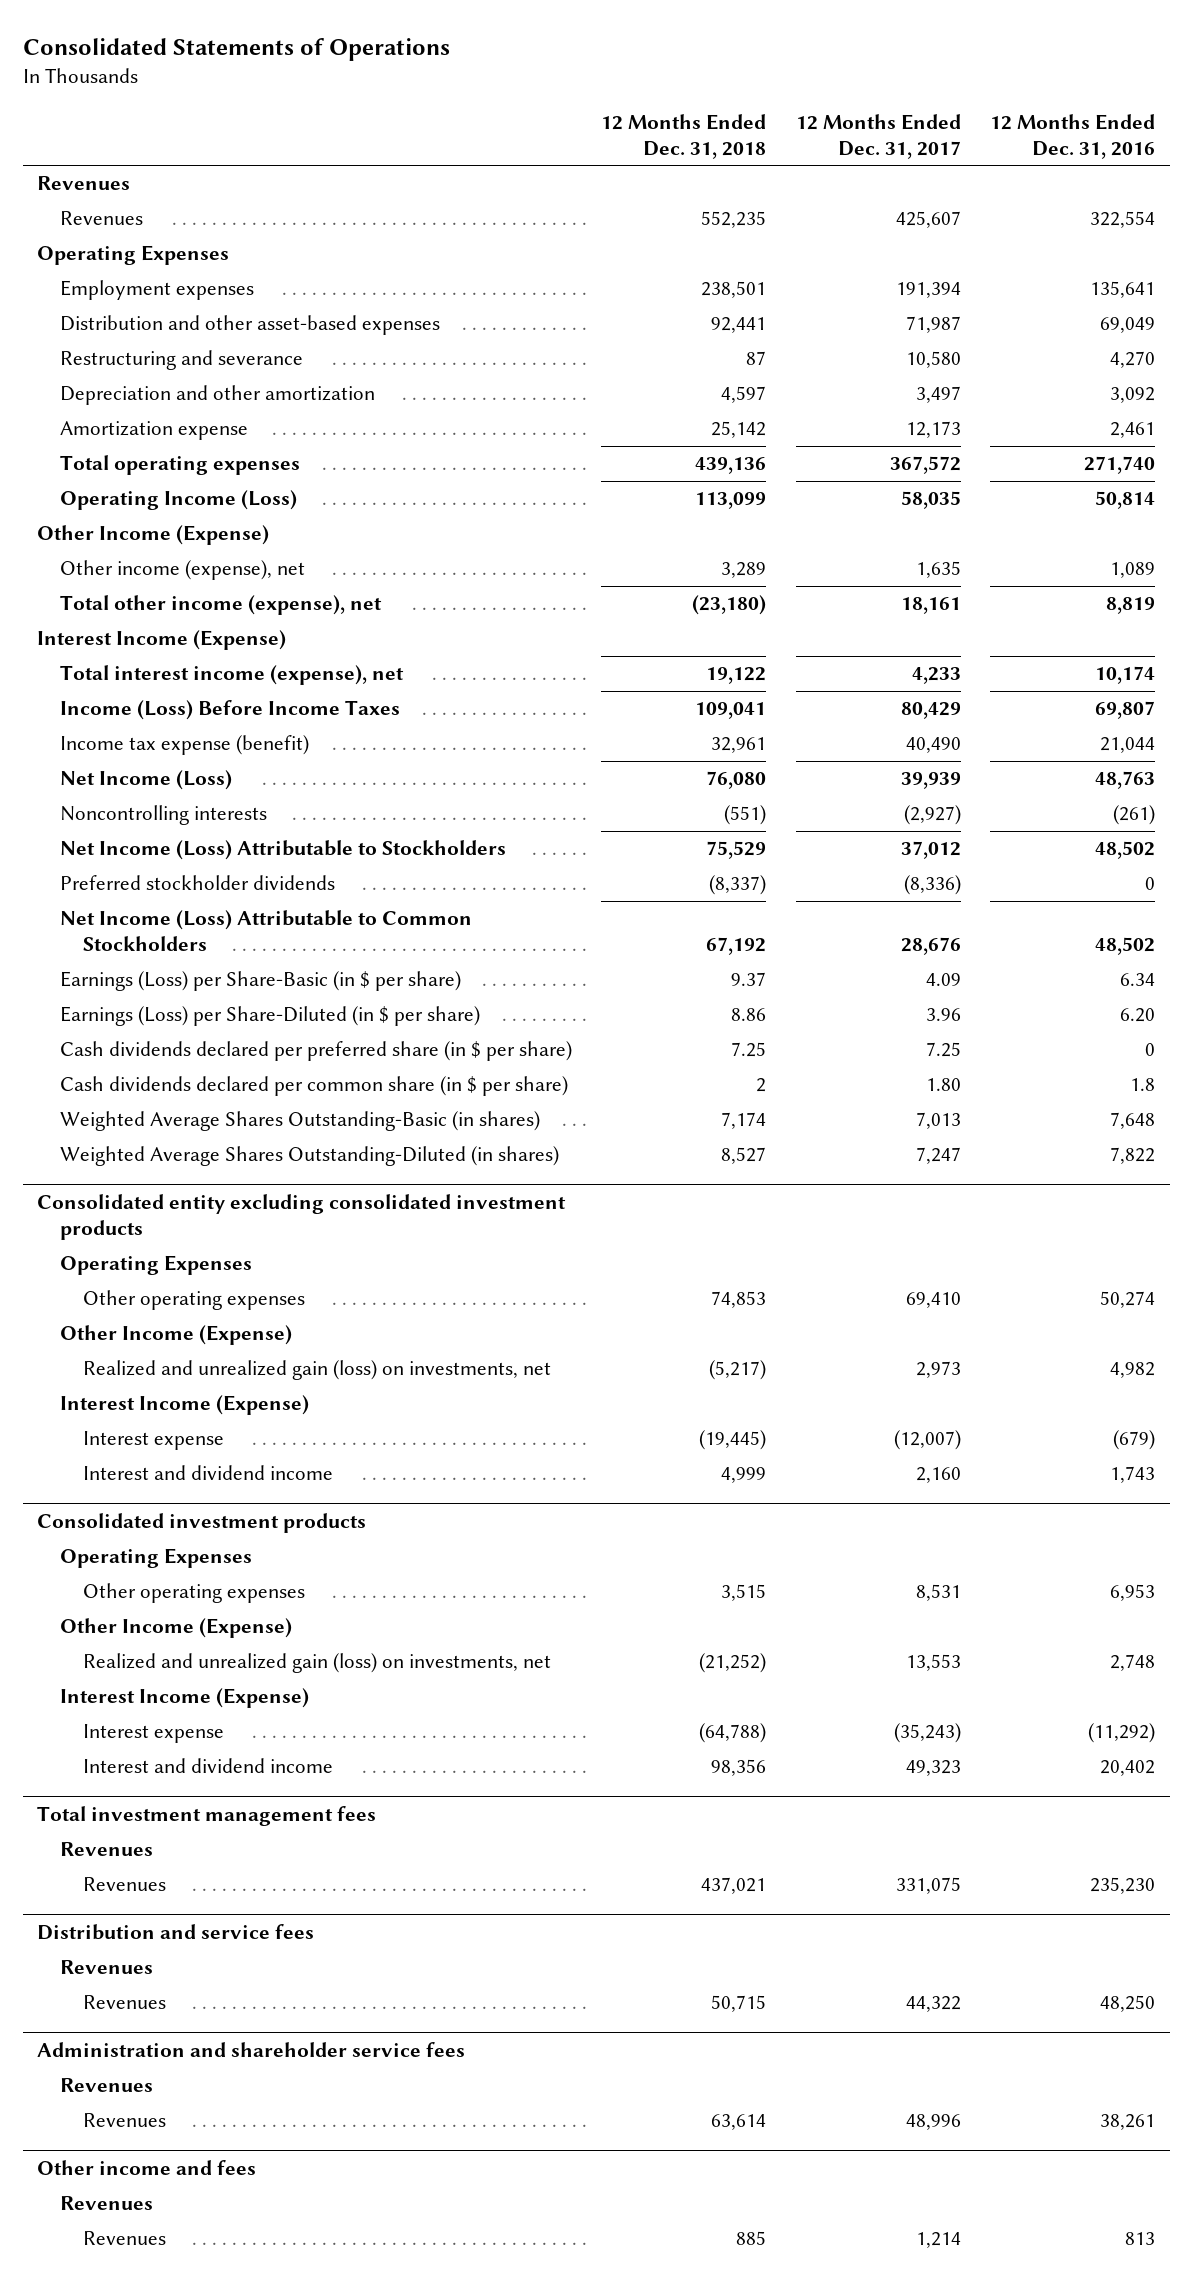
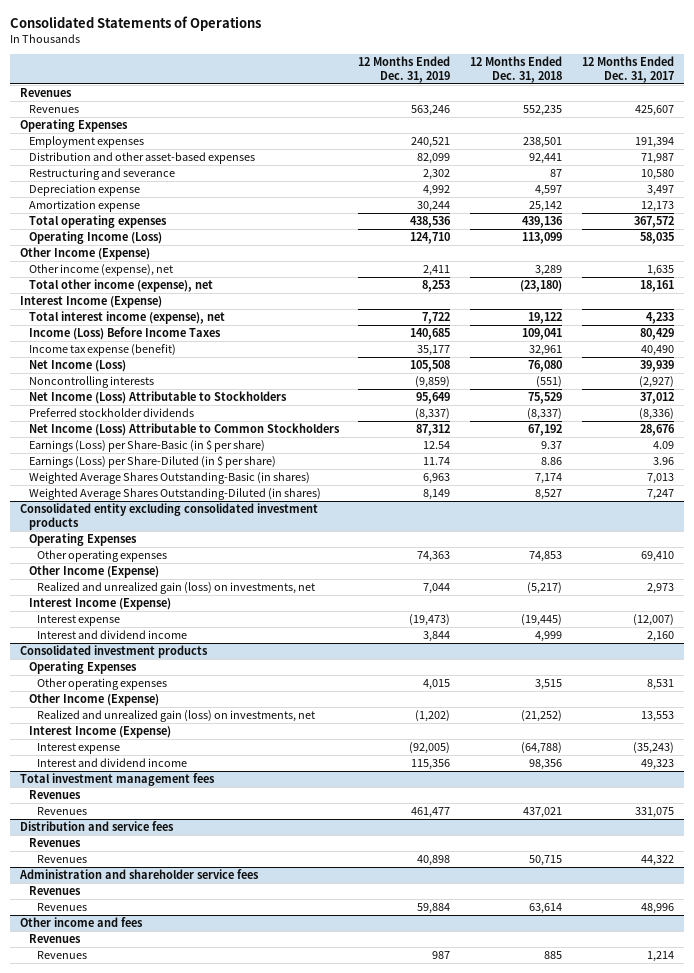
[990,113,1156,159] 12 Months Ended Dec. 31, 2016 -> none
none -> [358,56,451,83] 12 Months Ended Dec. 31, 2019
[59,385,375,406] Depreciation and other amortization -> [28,184,140,197] Depreciation expense
[59,1041,572,1062] Cash dividends declared per preferred share (in $ per share) -> none
[59,1076,568,1097] Cash dividends declared per common share (in $ per share) -> none

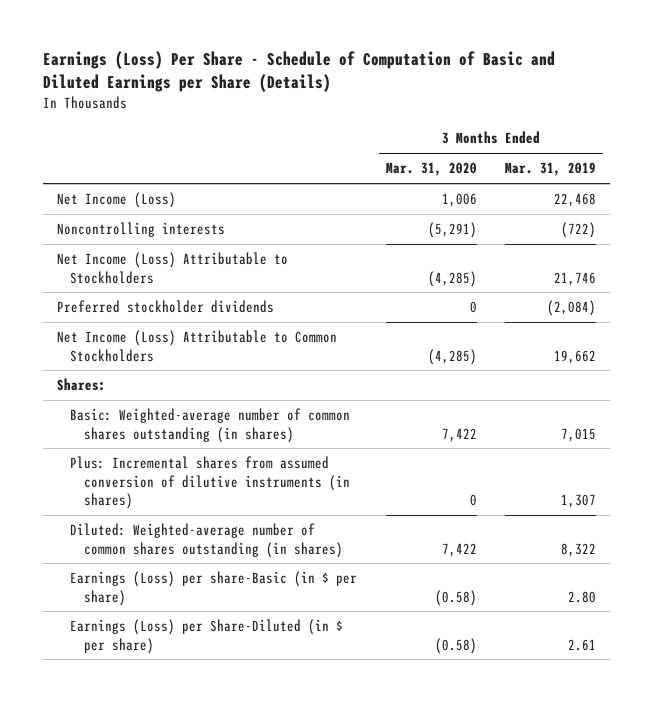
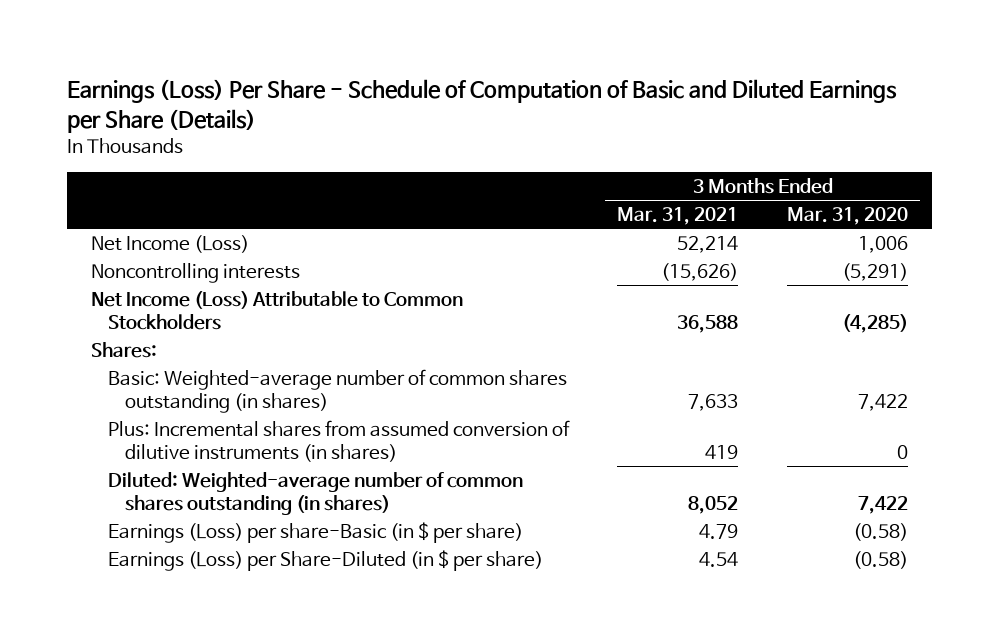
[504,162,596,177] Mar. 31, 2019 -> none
none -> [617,207,739,226] Mar. 31, 2021
[56,252,288,284] Net Income (Loss) Attributable to Stockholders -> none
[56,300,274,314] Preferred stockholder dividends -> none

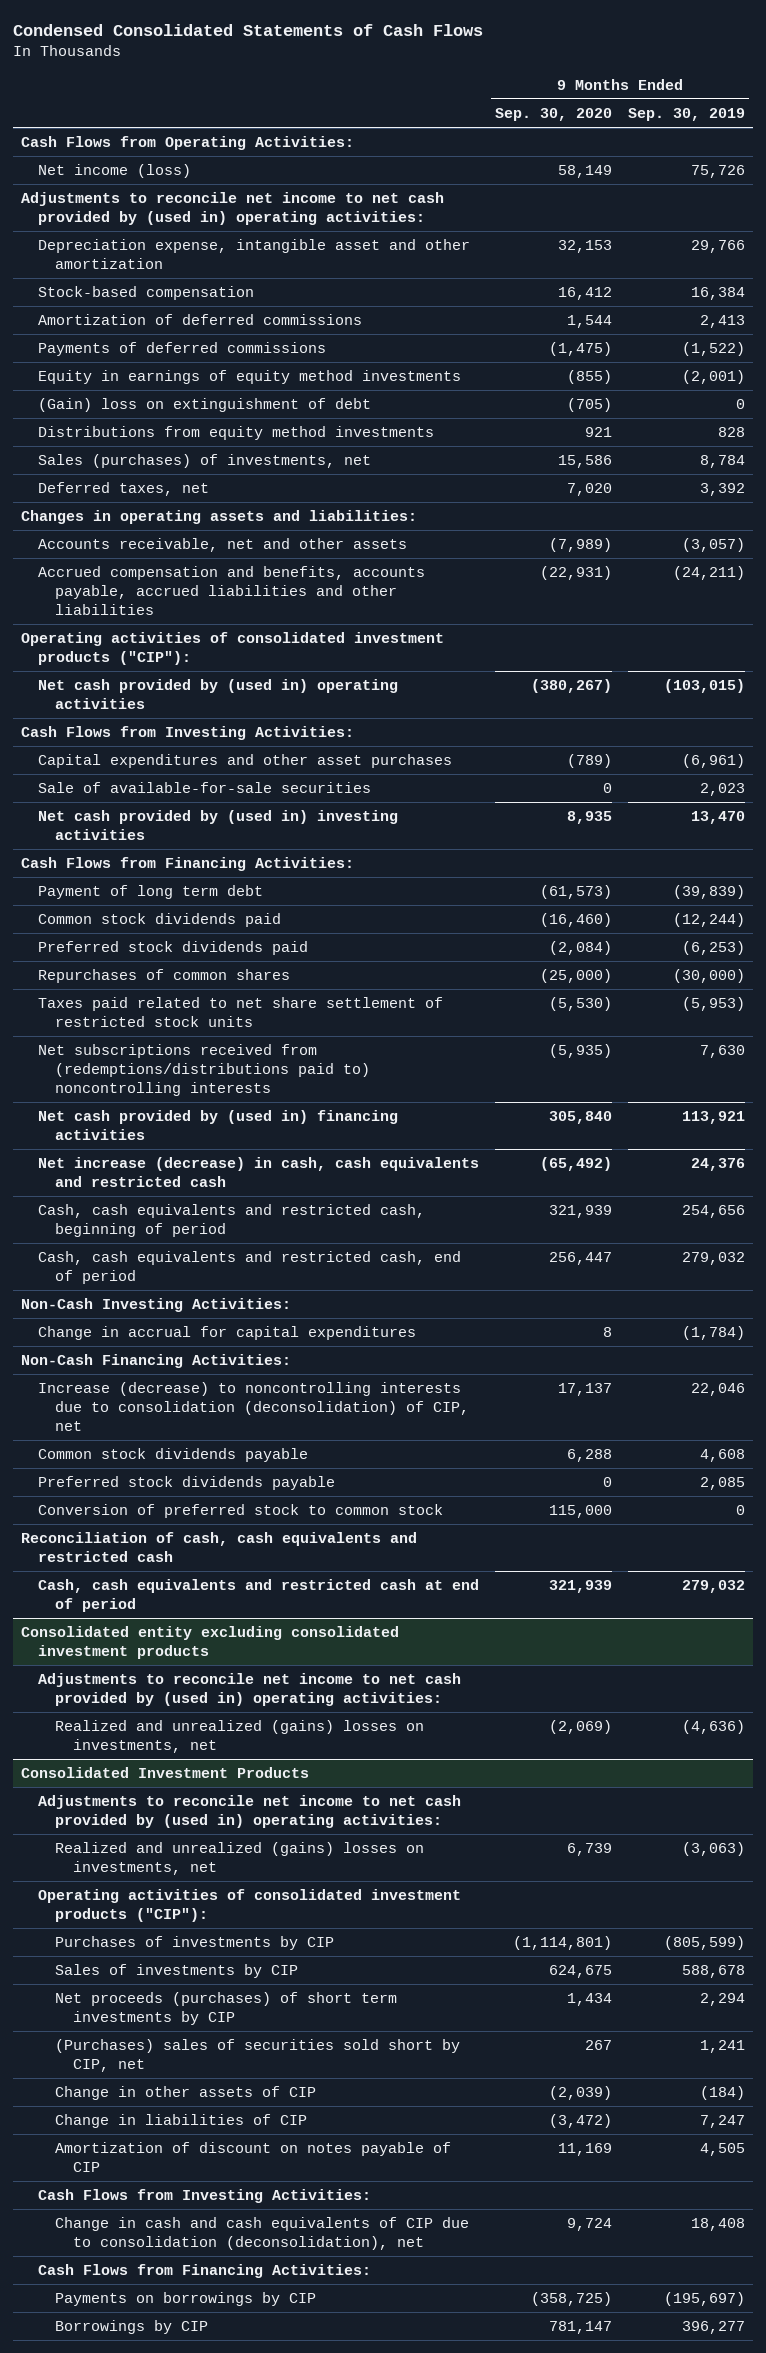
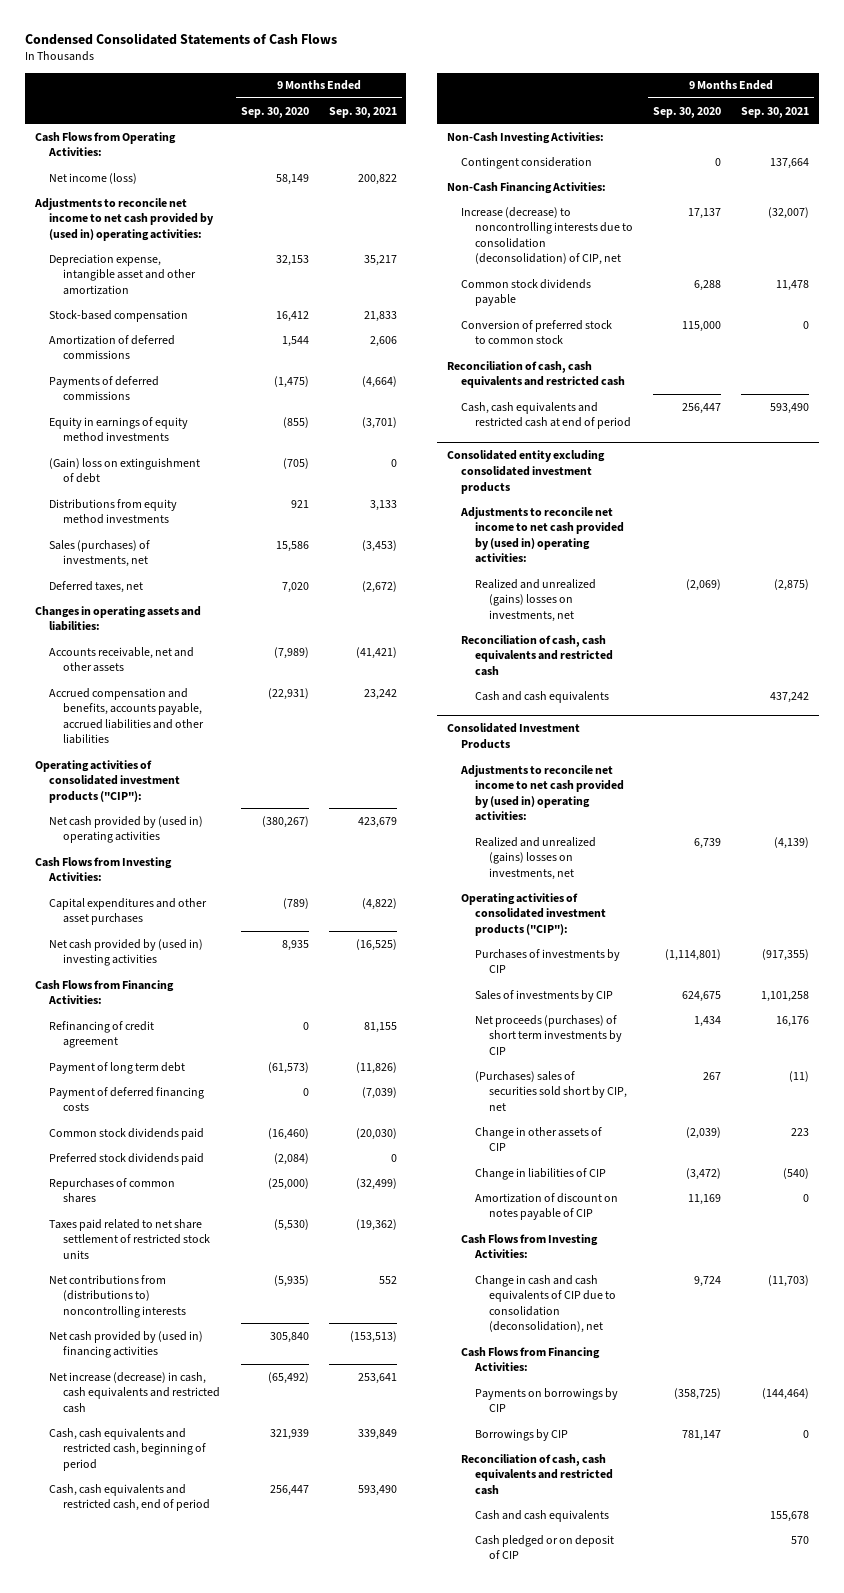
[628,107,746,121] Sep. 30, 2019 -> none
none -> [328,106,397,118] Sep. 30, 2021
[37,781,371,793] Sale of available-for-sale securities -> none
none -> [48,1020,154,1049] Refinancing of credit agreement
none -> [48,1086,204,1112] Payment of deferred financing costs
[37,1043,371,1097] Net subscriptions received from (redemptions/distributions paid to) noncontrolling interests -> [48,1274,186,1318] Net contributions from (distributions to) noncontrolling interests
[37,1325,416,1340] Change in accrual for capital expenditures -> none
none -> [461,156,593,169] Contingent consideration
[37,1475,335,1490] Preferred stock dividends payable -> none
[549,1579,613,1593] 321,939 -> [681,402,721,414] 256,447
none -> [461,634,614,676] Reconciliation of cash, cash equivalents and restricted cash
none -> [475,690,610,703] Cash and cash equivalents
none -> [461,1453,614,1495] Reconciliation of cash, cash equivalents and restricted cash
none -> [475,1509,610,1522] Cash and cash equivalents
none -> [475,1534,615,1560] Cash pledged or on deposit of CIP

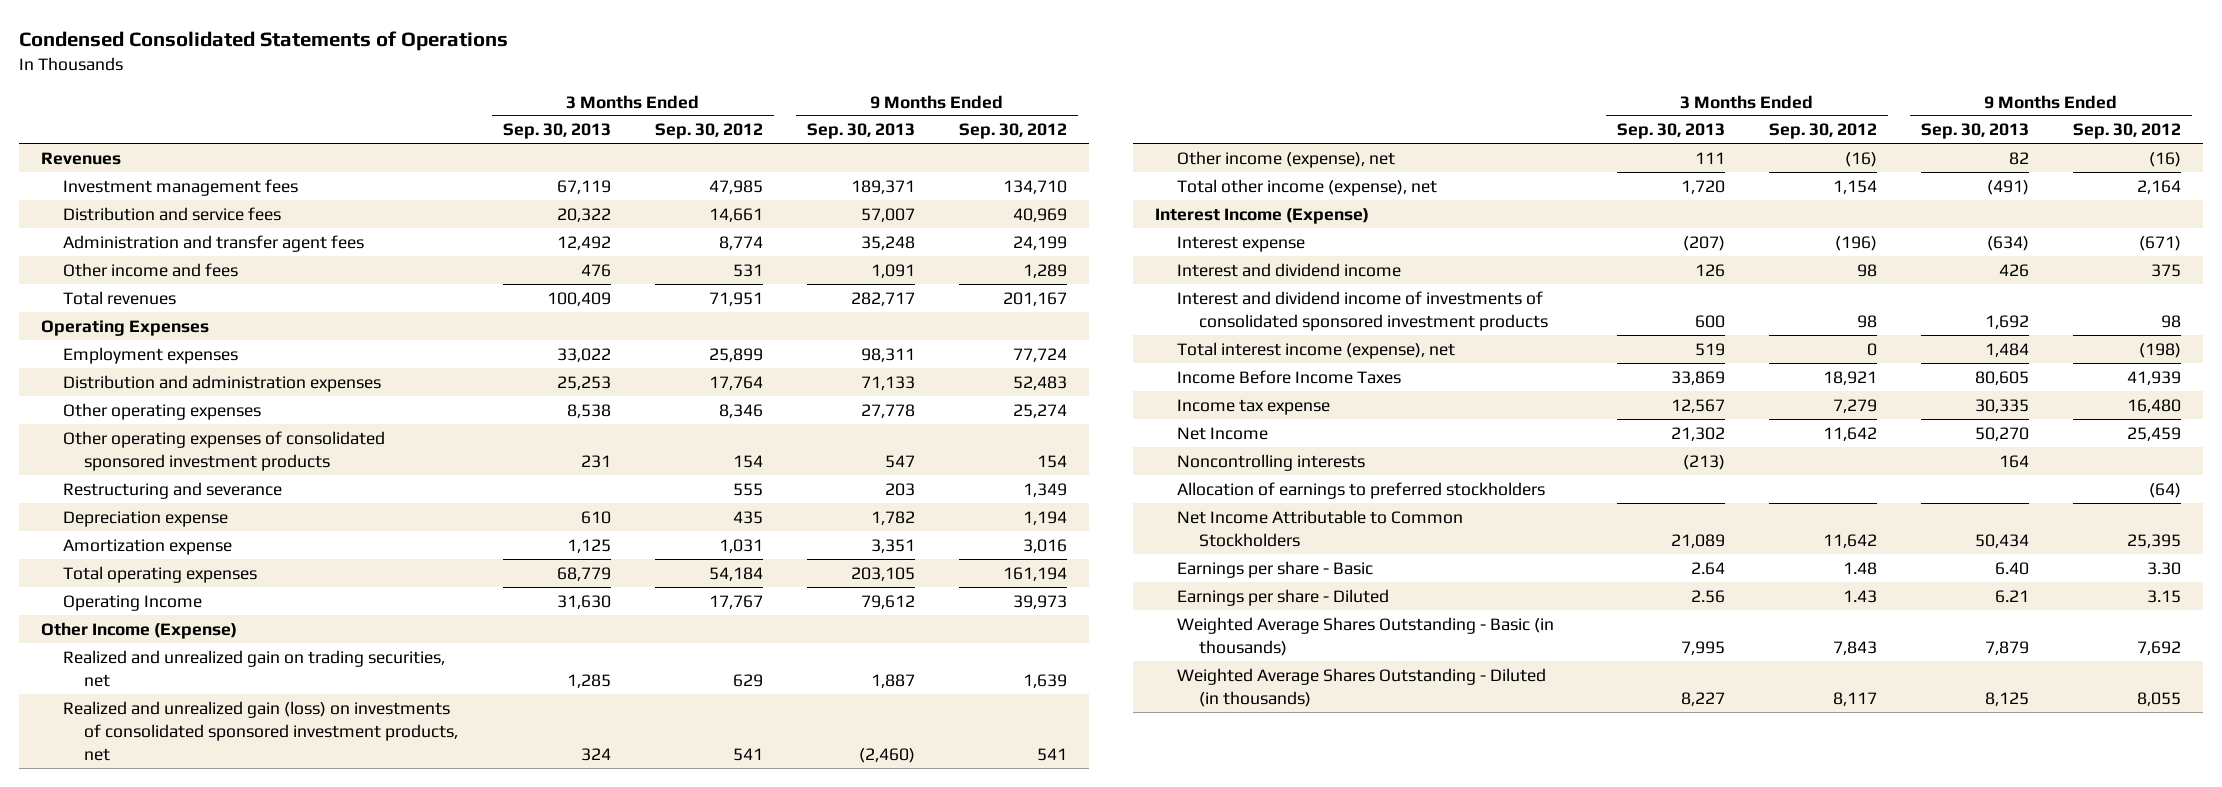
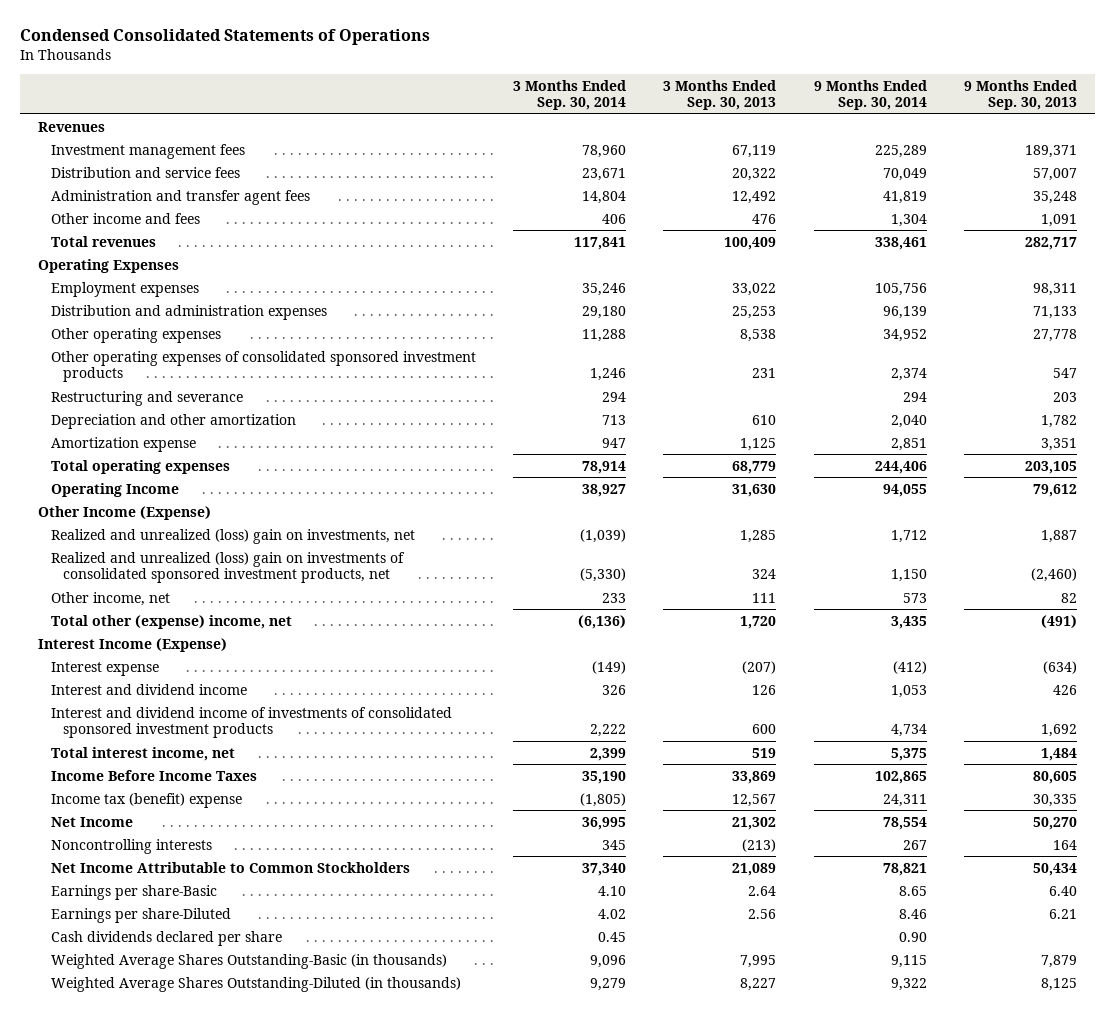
[654,123,763,140] Sep. 30, 2012 -> none
[958,123,1067,140] Sep. 30, 2012 -> none
none -> [513,79,627,111] 3 Months Ended Sep. 30, 2014
none -> [813,79,927,111] 9 Months Ended Sep. 30, 2014
[62,510,228,527] Depreciation expense -> [50,413,296,429] Depreciation and other amortization
[62,649,445,687] Realized and unrealized gain on trading securities, net -> [50,528,415,544] Realized and unrealized (loss) gain on investments, net
[62,700,459,761] Realized and unrealized gain (loss) on investments of consolidated sponsored investment products, net -> [50,551,405,584] Realized and unrealized (loss) gain on investments of consolidated sponsored investment products, net
[1177,150,1396,168] Other income (expense), net -> [50,591,170,606] Other income, net
[1177,178,1438,196] Total other income (expense), net -> [50,614,292,629] Total other (expense) income, net
[1177,341,1456,359] Total interest income (expense), net -> [50,746,235,761] Total interest income, net
[1177,398,1331,415] Income tax expense -> [50,792,242,808] Income tax (benefit) expense
[1177,481,1546,499] Allocation of earnings to preferred stockholders -> none
[1177,560,1374,578] Earnings per share - Basic -> [50,884,217,900] Earnings per share-Basic
[1177,588,1390,606] Earnings per share - Diluted -> [50,907,231,923] Earnings per share-Diluted
none -> [50,930,282,946] Cash dividends declared per share
[1177,616,1555,656] Weighted Average Shares Outstanding - Basic (in thousands) -> [50,953,447,969] Weighted Average Shares Outstanding-Basic (in thousands)
[1177,667,1547,707] Weighted Average Shares Outstanding - Diluted (in thousands) -> [50,976,461,992] Weighted Average Shares Outstanding-Diluted (in thousands)

